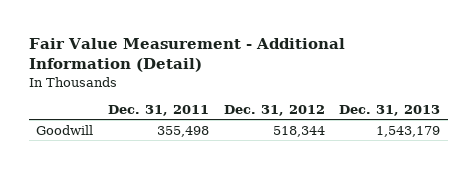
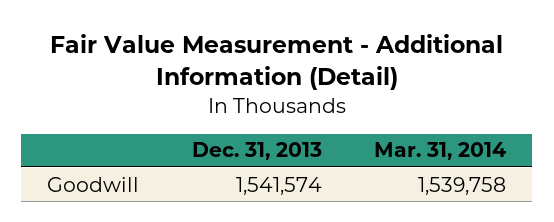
[107,105,209,117] Dec. 31, 2011 -> none
[223,105,325,117] Dec. 31, 2012 -> none
none -> [374,142,507,161] Mar. 31, 2014
[376,125,441,137] 1,543,179 -> [235,176,322,195] 1,541,574

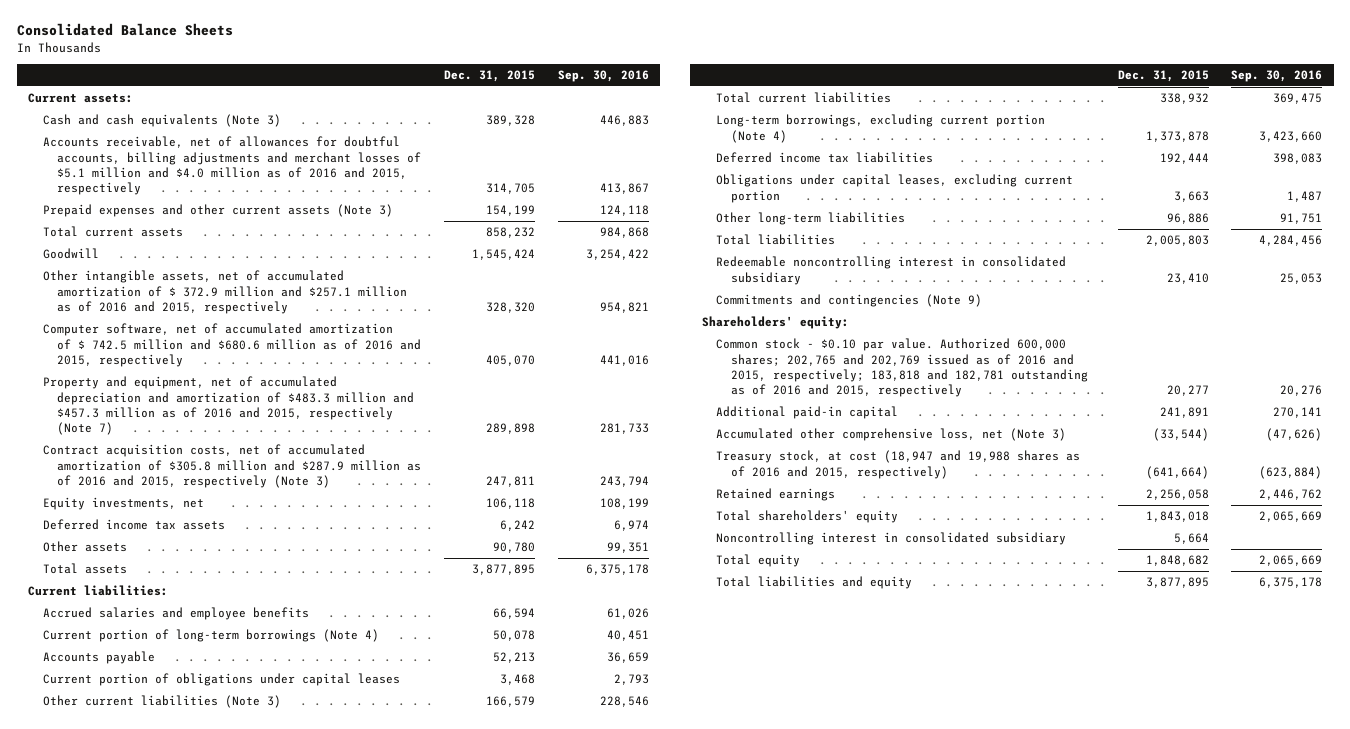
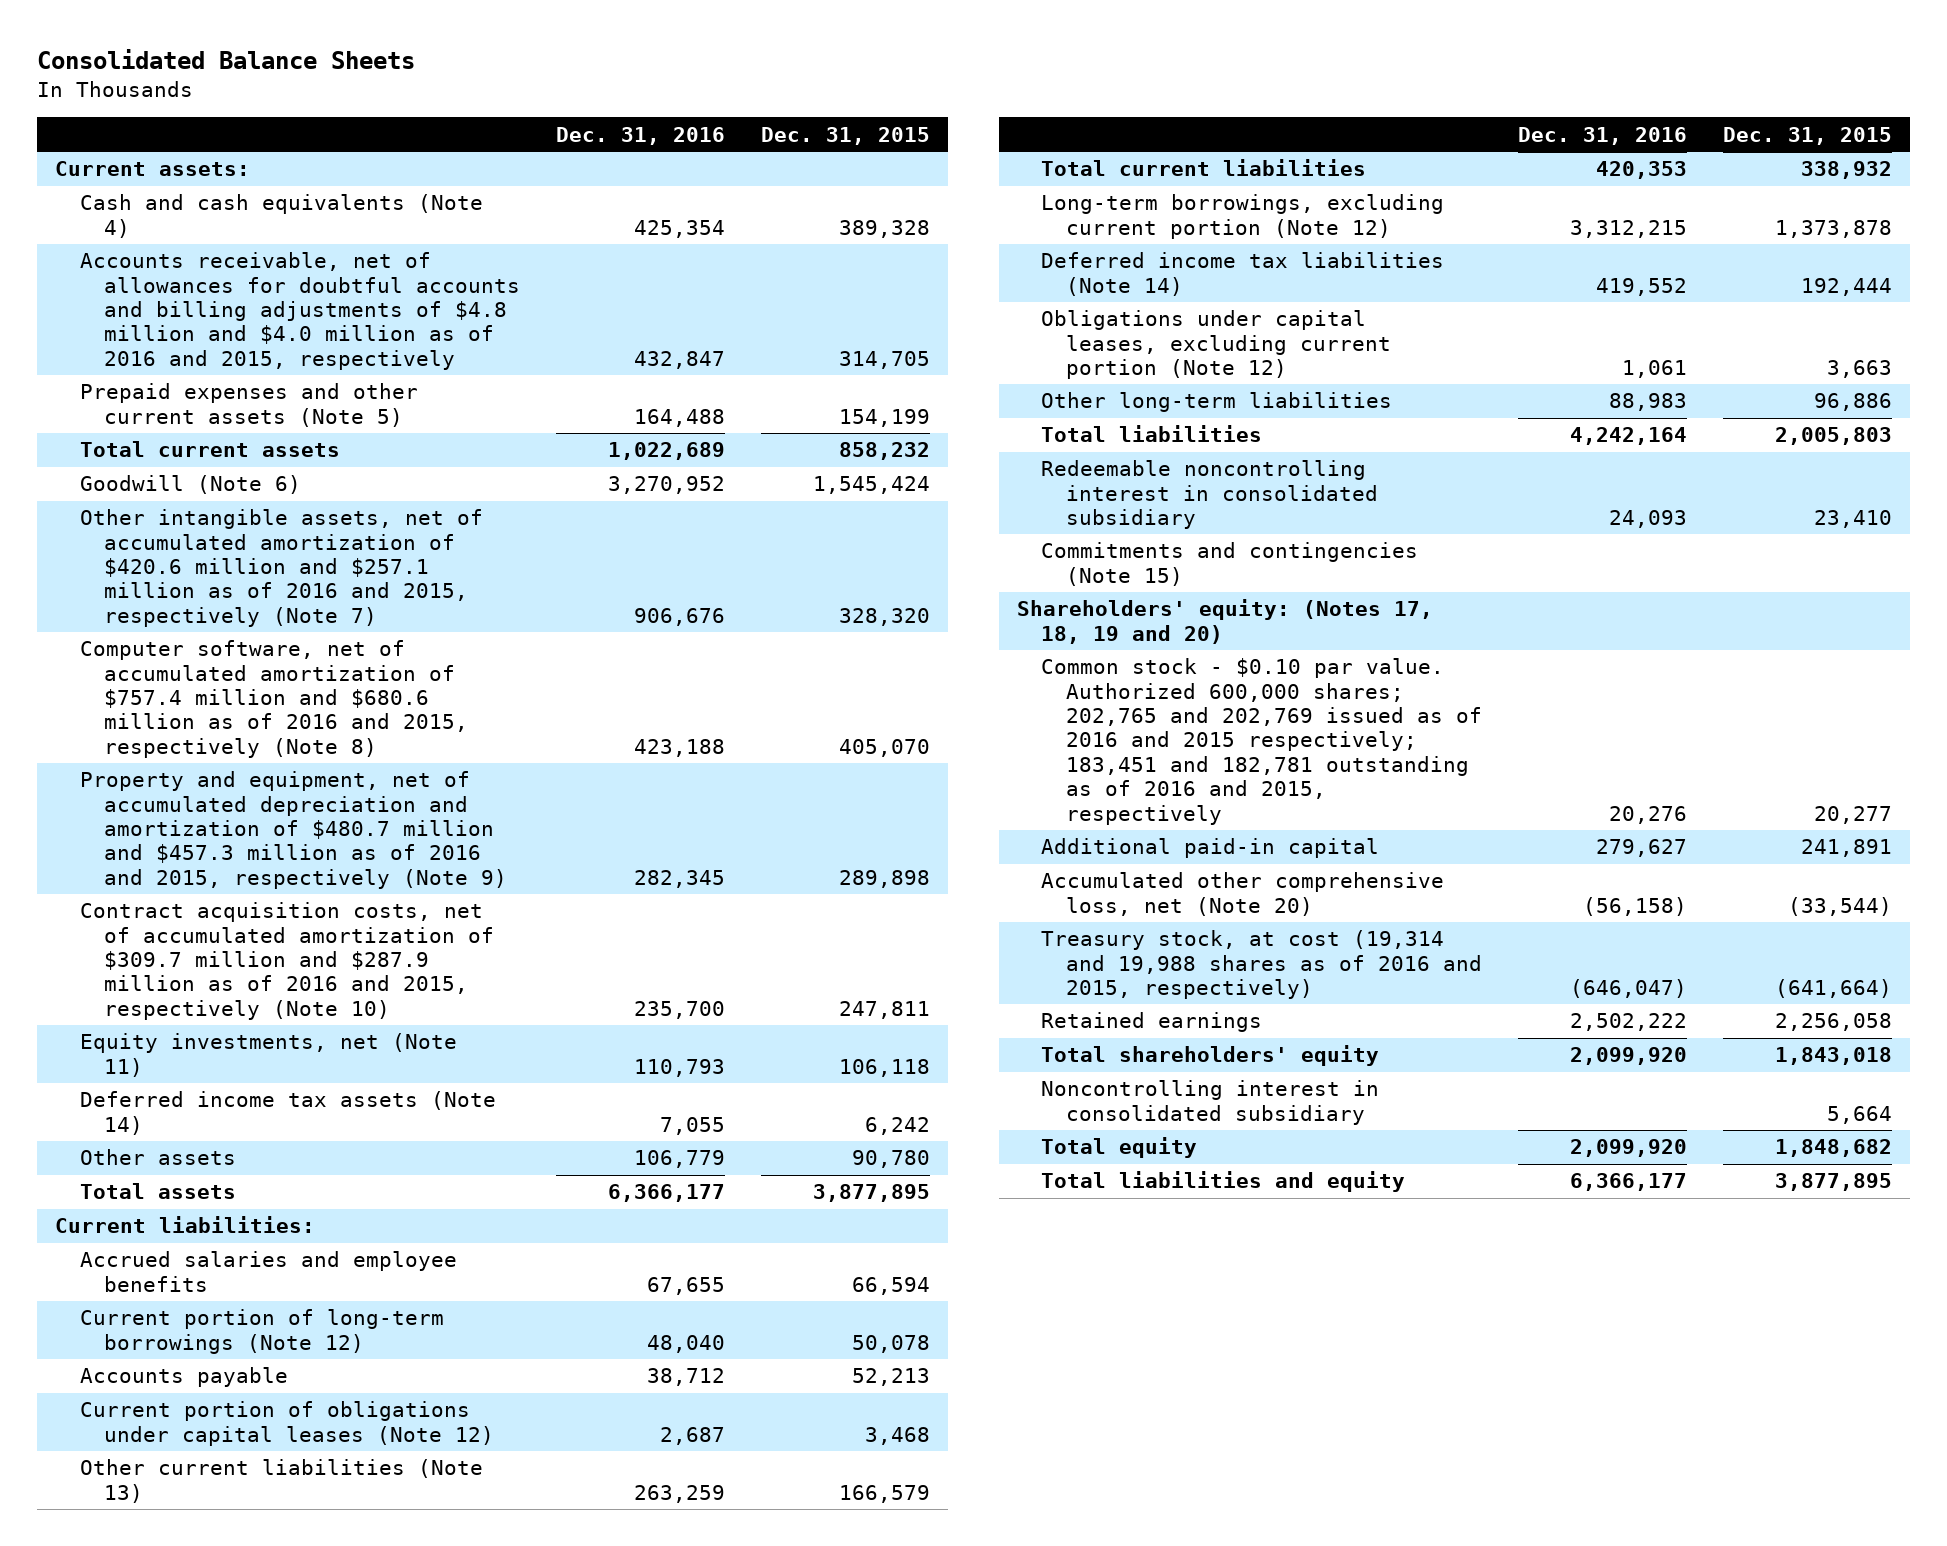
[557,69,649,82] Sep. 30, 2016 -> none
none -> [555,126,725,145] Dec. 31, 2016
[42,114,281,128] Cash and cash equivalents (Note 3) -> [79,194,483,238] Cash and cash equivalents (Note 4)
[42,136,422,195] Accounts receivable, net of allowances for doubtful accounts, billing adjustments and merchant losses of $5.1 million and $4.0 million as of 2016 and 2015, respectively -> [79,252,520,370] Accounts receivable, net of allowances for doubtful accounts and billing adjustments of $4.8 million and $4.0 million as of 2016 and 2015, respectively
[42,204,393,218] Prepaid expenses and other current assets (Note 3) -> [79,383,418,427] Prepaid expenses and other current assets (Note 5)
[42,248,99,260] Goodwill -> [79,475,301,495] Goodwill (Note 6)
[42,270,408,314] Other intangible assets, net of accumulated amortization of $ 372.9 million and $257.1 million as of 2016 and 2015, respectively -> [79,509,483,627] Other intangible assets, net of accumulated amortization of $420.6 million and $257.1 million as of 2016 and 2015, respectively (Note 7)
[42,323,422,367] Computer software, net of accumulated amortization of $ 742.5 million and $680.6 million as of 2016 and 2015, respectively -> [79,640,468,758] Computer software, net of accumulated amortization of $757.4 million and $680.6 million as of 2016 and 2015, respectively (Note 8)
[42,376,415,435] Property and equipment, net of accumulated depreciation and amortization of $483.3 million and $457.3 million as of 2016 and 2015, respectively (Note 7) -> [79,771,507,889] Property and equipment, net of accumulated depreciation and amortization of $480.7 million and $457.3 million as of 2016 and 2015, respectively (Note 9)
[42,444,422,488] Contract acquisition costs, net of accumulated amortization of $305.8 million and $287.9 million as of 2016 and 2015, respectively (Note 3) -> [79,902,494,1020] Contract acquisition costs, net of accumulated amortization of $309.7 million and $287.9 million as of 2016 and 2015, respectively (Note 10)
[42,497,204,511] Equity investments, net -> [79,1033,457,1077] Equity investments, net (Note 11)
[42,519,225,531] Deferred income tax assets -> [79,1091,496,1135] Deferred income tax assets (Note 14)
[42,629,379,643] Current portion of long-term borrowings (Note 4) -> [79,1309,444,1354] Current portion of long-term borrowings (Note 12)
[42,673,400,687] Current portion of obligations under capital leases -> [79,1401,494,1446] Current portion of obligations under capital leases (Note 12)
[42,695,281,709] Other current liabilities (Note 3) -> [79,1459,483,1503] Other current liabilities (Note 13)
[716,114,1046,143] Long-term borrowings, excluding current portion (Note 4) -> [1041,194,1445,239] Long-term borrowings, excluding current portion (Note 12)
[716,152,934,164] Deferred income tax liabilities -> [1041,252,1445,296] Deferred income tax liabilities (Note 14)
[716,174,1074,203] Obligations under capital leases, excluding current portion -> [1041,310,1391,380] Obligations under capital leases, excluding current portion (Note 12)
[716,294,983,308] Commitments and contingencies (Note 9) -> [1041,542,1419,586] Commitments and contingencies (Note 15)
[701,316,849,330] Shareholders' equity: -> [1017,599,1434,644] Shareholders' equity: (Notes 17, 18, 19 and 20)
[716,338,1089,397] Common stock - $0.10 par value. Authorized 600,000 shares; 202,765 and 202,769 issued as of 2016 and 2015, respectively; 183,818 and 182,781 outstanding as of 2016 and 2015, respectively -> [1041,658,1482,825] Common stock - $0.10 par value. Authorized 600,000 shares; 202,765 and 202,769 issued as of 2016 and 2015 respectively; 183,451 and 182,781 outstanding as of 2016 and 2015, respectively
[716,428,1067,442] Accumulated other comprehensive loss, net (Note 3) -> [1041,872,1445,916] Accumulated other comprehensive loss, net (Note 20)
[716,450,1081,479] Treasury stock, at cost (18,947 and 19,988 shares as of 2016 and 2015, respectively) -> [1041,930,1482,1000] Treasury stock, at cost (19,314 and 19,988 shares as of 2016 and 2015, respectively)

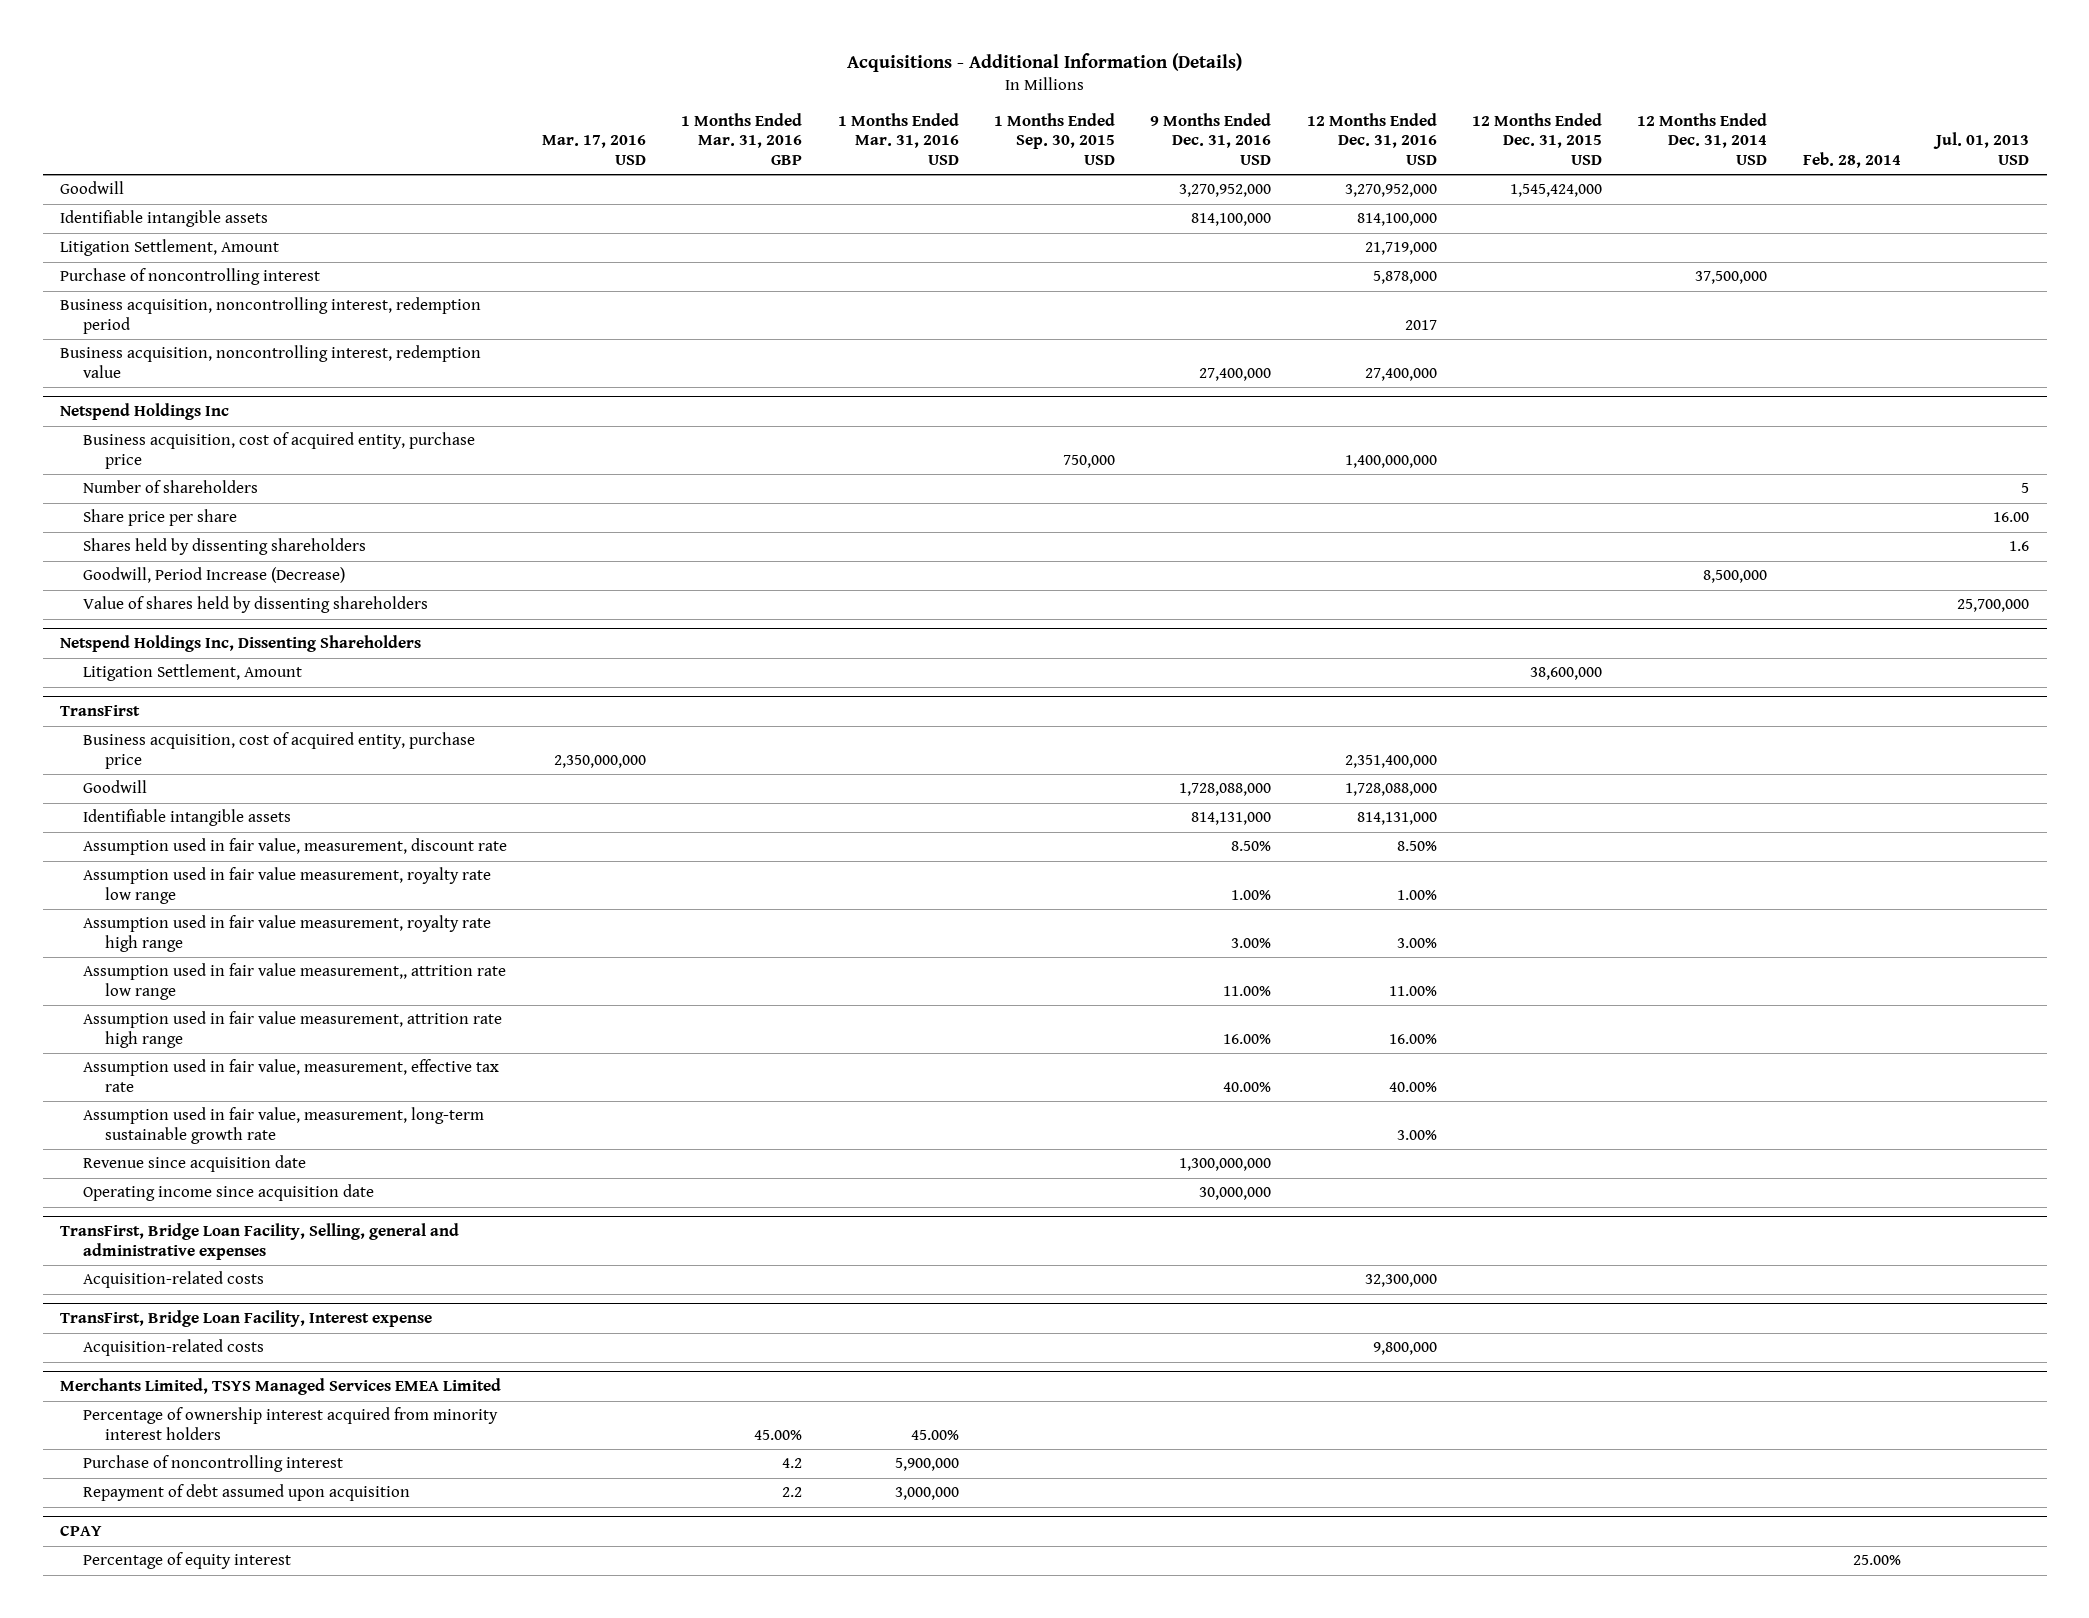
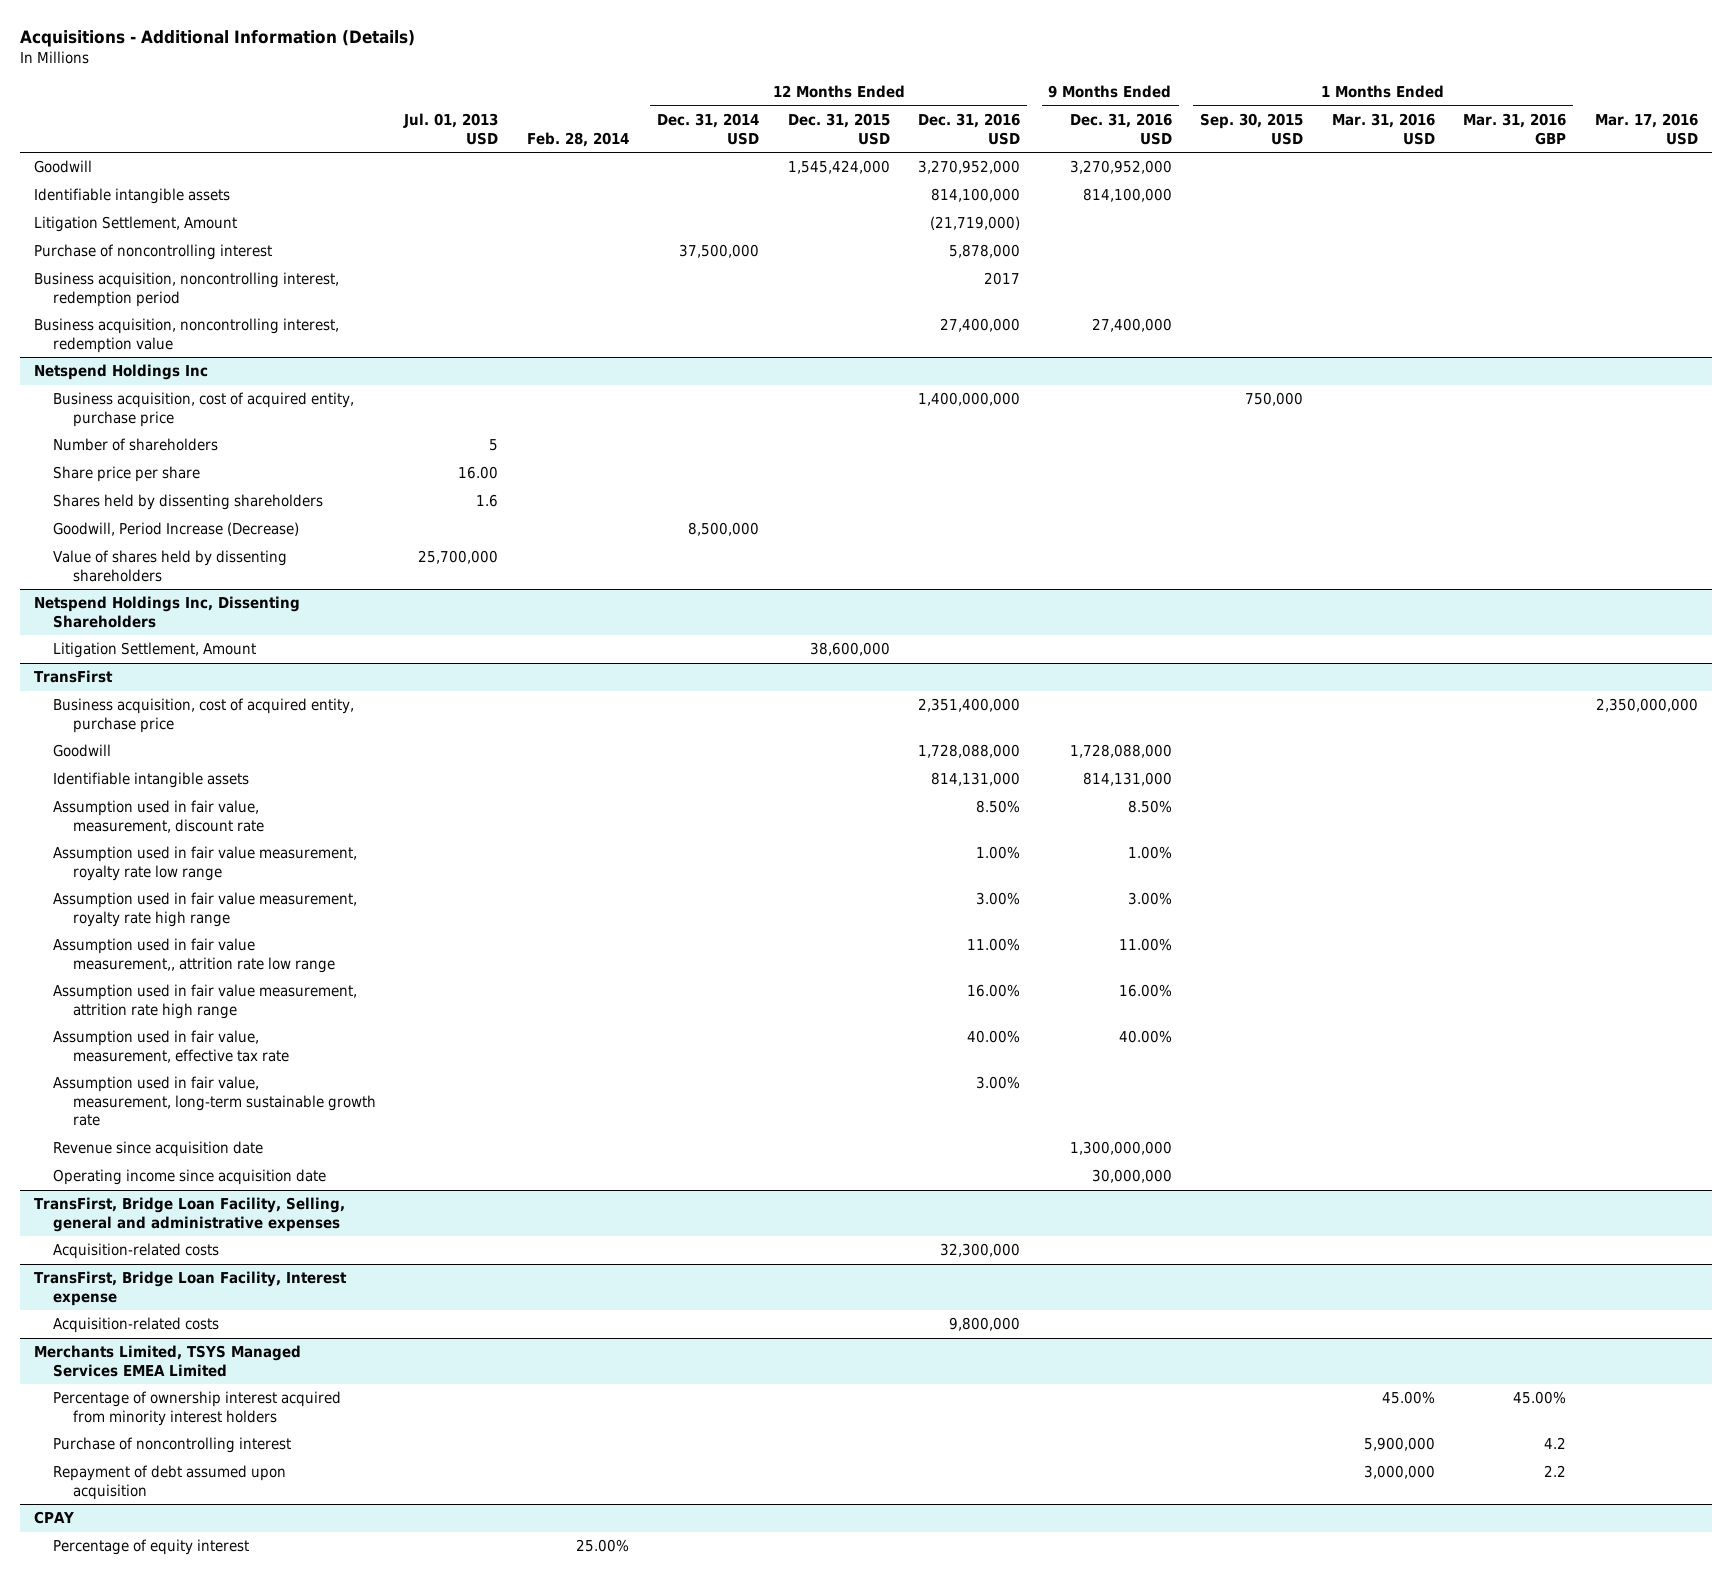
[1364,242,1437,256] 21,719,000 -> [930,216,1021,231] (21,719,000)

